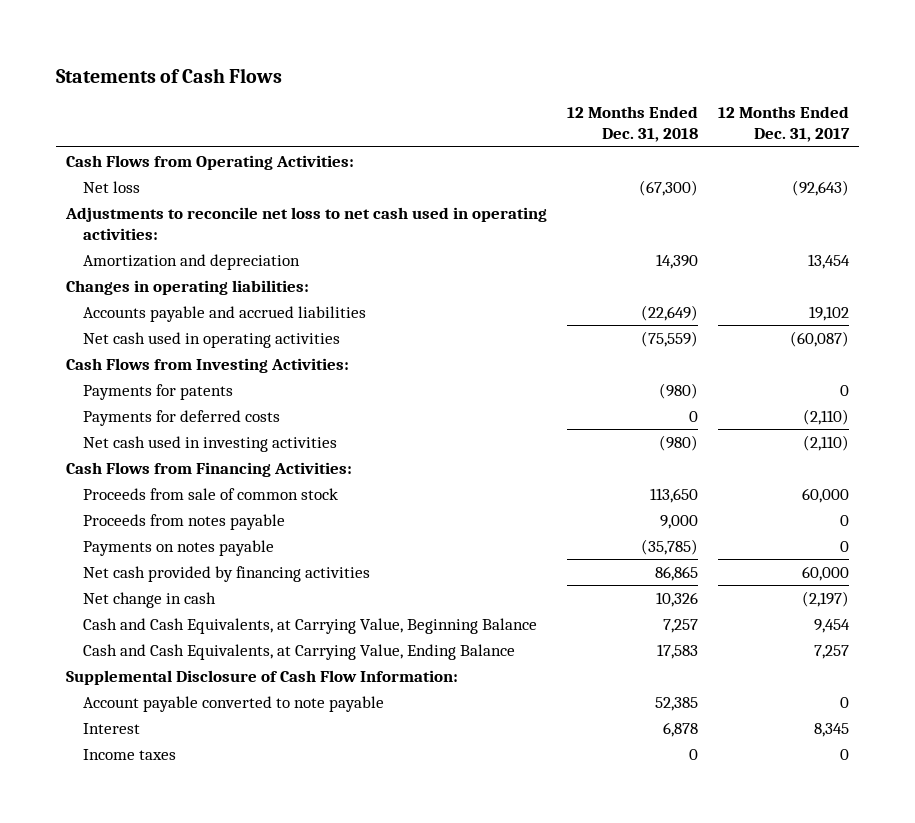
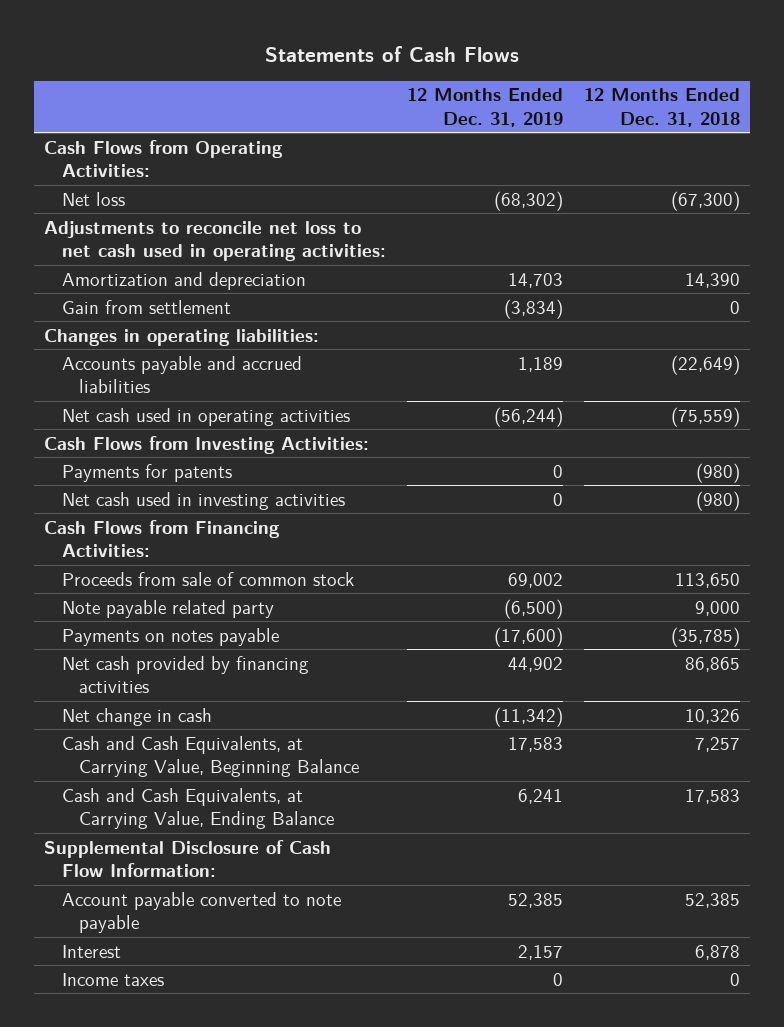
[717,106,850,143] 12 Months Ended Dec. 31, 2017 -> none
none -> [406,88,563,127] 12 Months Ended Dec. 31, 2019
none -> [61,299,231,314] Gain from settlement
[83,409,281,426] Payments for deferred costs -> none
[83,513,286,530] Proceeds from notes payable -> none
none -> [61,599,274,618] Note payable related party

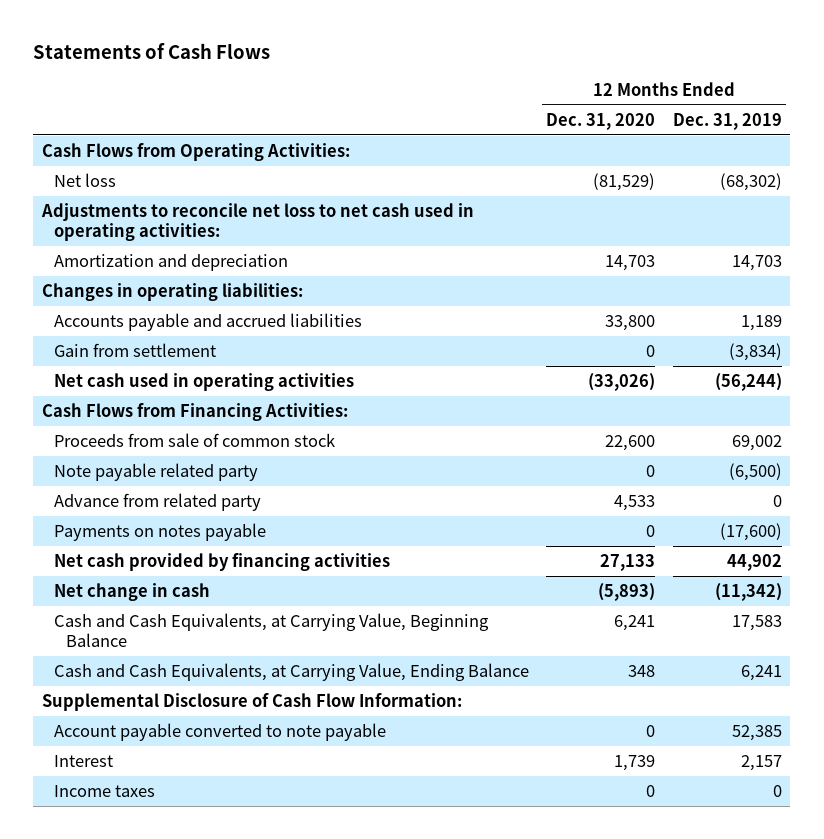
[583,88,740,127] 12 Months Ended Dec. 31, 2018 -> none
none -> [546,112,656,130] Dec. 31, 2020
[61,299,231,314] Gain from settlement -> [54,342,217,357] Gain from settlement
[44,435,370,454] Cash Flows from Investing Activities: -> none
[61,463,232,482] Payments for patents -> none
[61,491,345,510] Net cash used in investing activities -> none
none -> [54,492,262,511] Advance from related party

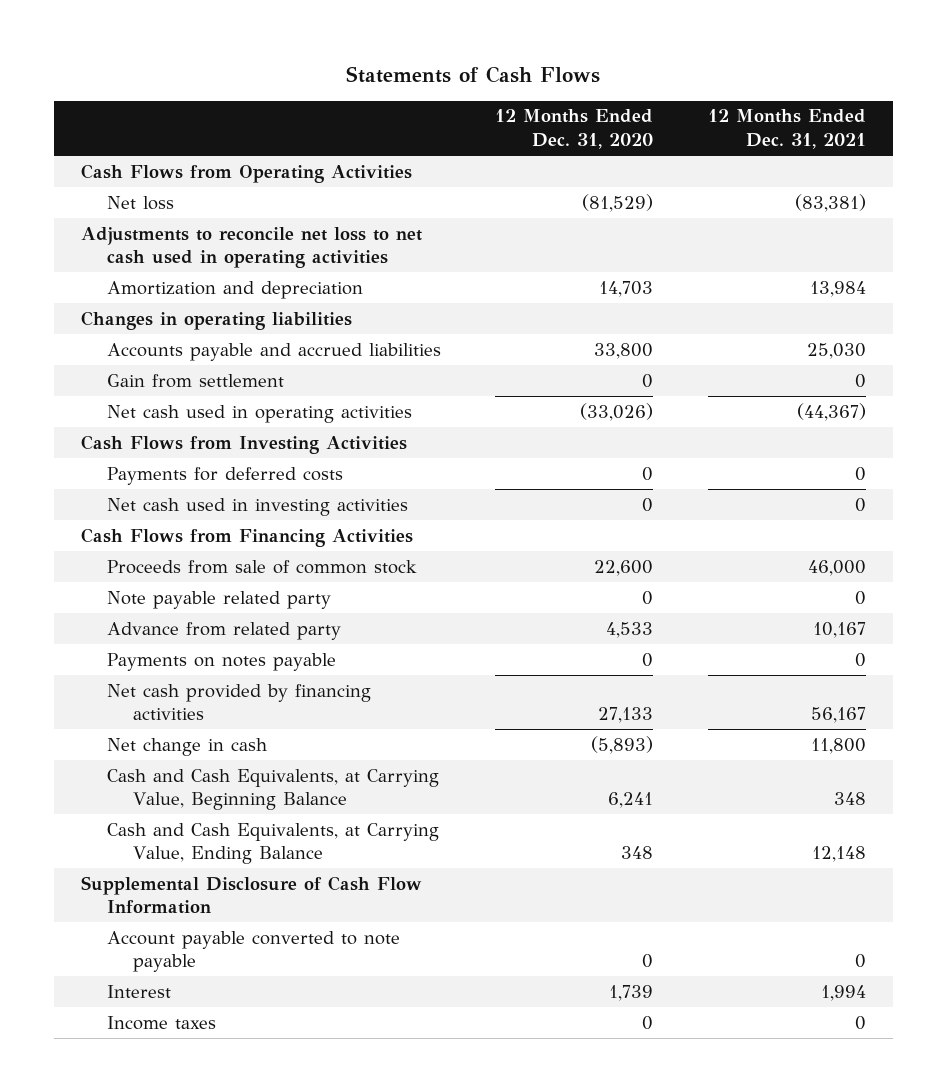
[672,112,782,130] Dec. 31, 2019 -> none
none -> [707,109,866,150] 12 Months Ended Dec. 31, 2021
[42,142,351,161] Cash Flows from Operating Activities: -> [80,163,412,183] Cash Flows from Operating Activities
[41,202,475,242] Adjustments to reconcile net loss to net cash used in operating activities: -> [80,226,422,269] Adjustments to reconcile net loss to net cash used in operating activities
[42,282,304,301] Changes in operating liabilities: -> [80,310,352,330] Changes in operating liabilities
none -> [80,434,407,454] Cash Flows from Investing Activities
none -> [107,466,344,485] Payments for deferred costs
none -> [107,497,409,516] Net cash used in investing activities
[42,402,349,421] Cash Flows from Financing Activities: -> [80,527,413,547] Cash Flows from Financing Activities
[42,692,463,711] Supplemental Disclosure of Cash Flow Information: -> [80,875,422,915] Supplemental Disclosure of Cash Flow Information

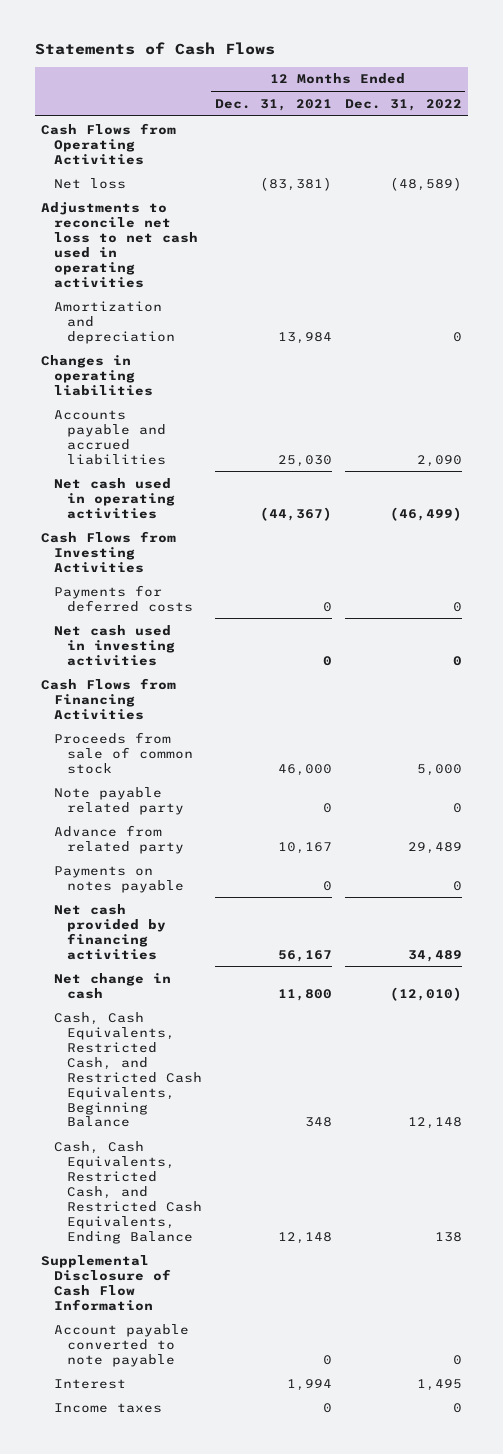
[495,109,654,150] 12 Months Ended Dec. 31, 2020 -> none
none -> [344,98,462,111] Dec. 31, 2022
[107,373,285,388] Gain from settlement -> none
[107,768,440,811] Cash and Cash Equivalents, at Carrying Value, Beginning Balance -> [53,1011,202,1128] Cash, Cash Equivalents, Restricted Cash, and Restricted Cash Equivalents, Beginning Balance
[107,822,440,865] Cash and Cash Equivalents, at Carrying Value, Ending Balance -> [53,1140,202,1244] Cash, Cash Equivalents, Restricted Cash, and Restricted Cash Equivalents, Ending Balance

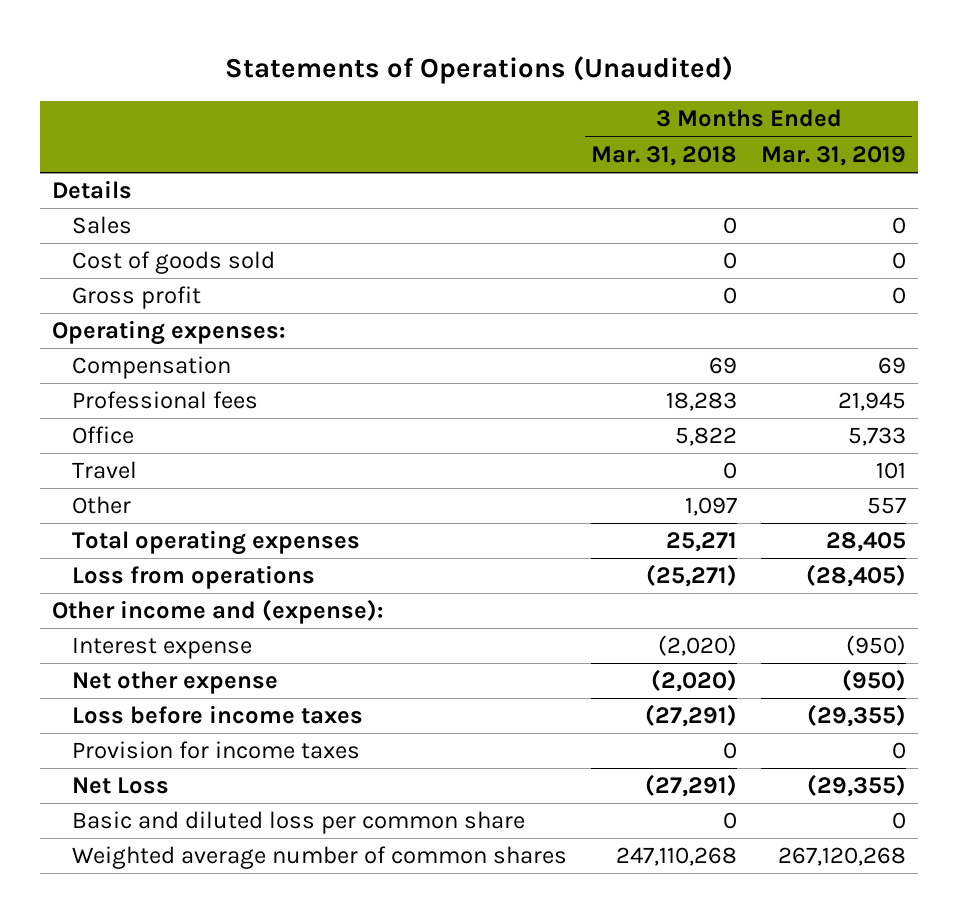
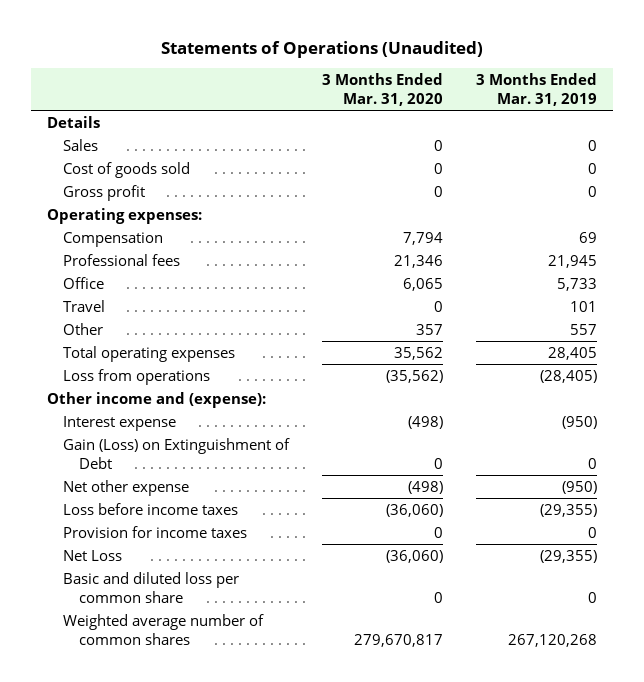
[591,145,738,166] Mar. 31, 2018 -> none
none -> [322,73,444,106] 3 Months Ended Mar. 31, 2020
none -> [63,437,291,469] Gain (Loss) on Extinguishment of Debt

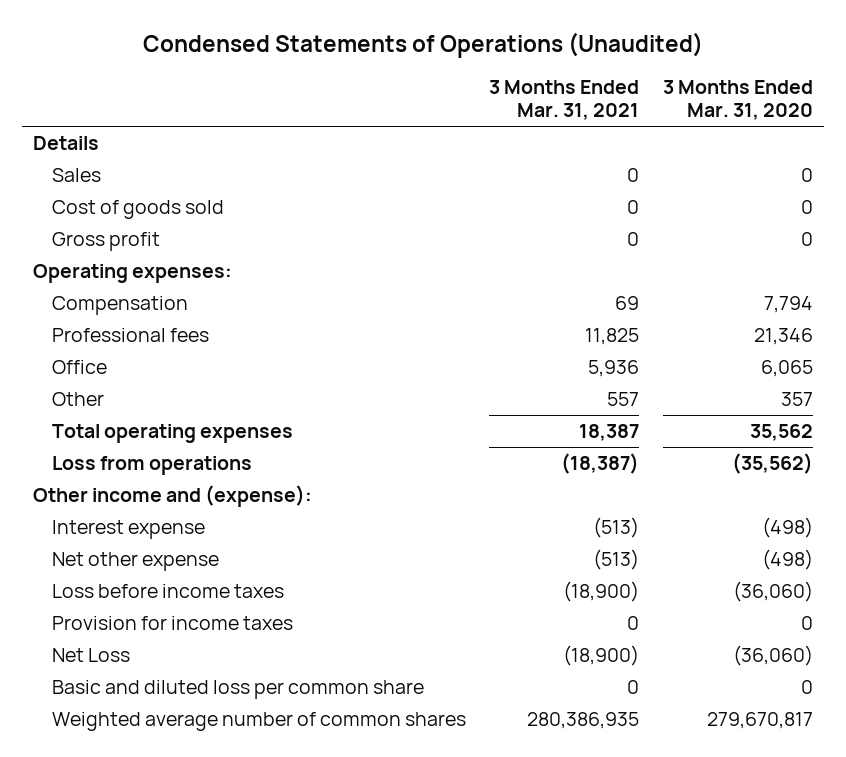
[161,40,484,58] Statements of Operations (Unaudited) -> [142,31,703,58] Condensed Statements of Operations (Unaudited)
[475,73,597,106] 3 Months Ended Mar. 31, 2019 -> none
none -> [489,80,640,121] 3 Months Ended Mar. 31, 2021
[63,299,106,312] Travel -> none
[63,437,291,469] Gain (Loss) on Extinguishment of Debt -> none

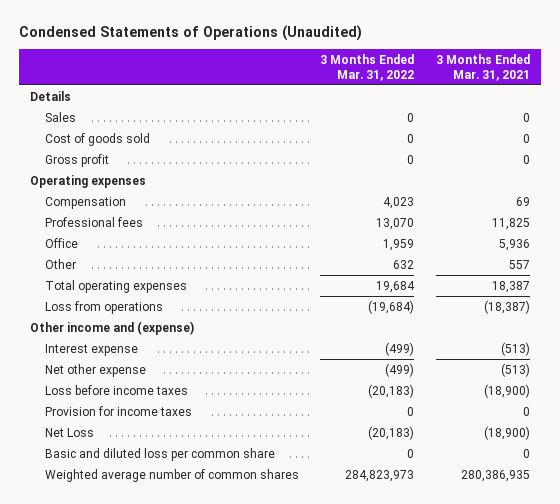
[662,80,813,121] 3 Months Ended Mar. 31, 2020 -> none
none -> [320,54,415,81] 3 Months Ended Mar. 31, 2022
[33,263,233,283] Operating expenses: -> [29,174,146,188] Operating expenses
[33,484,313,507] Other income and (expense): -> [29,320,194,335] Other income and (expense)

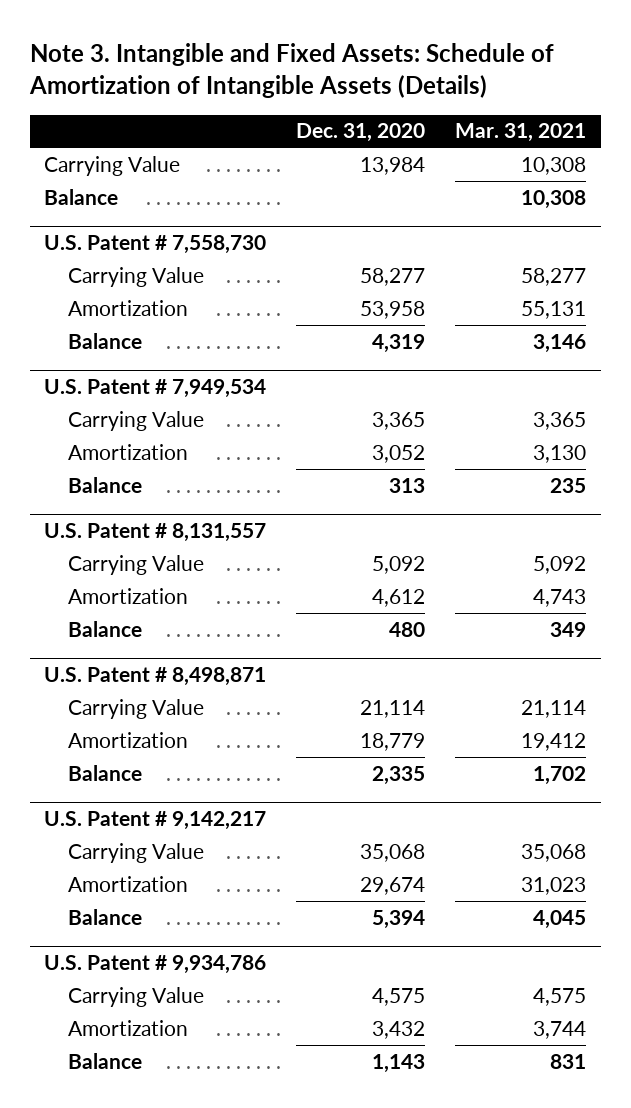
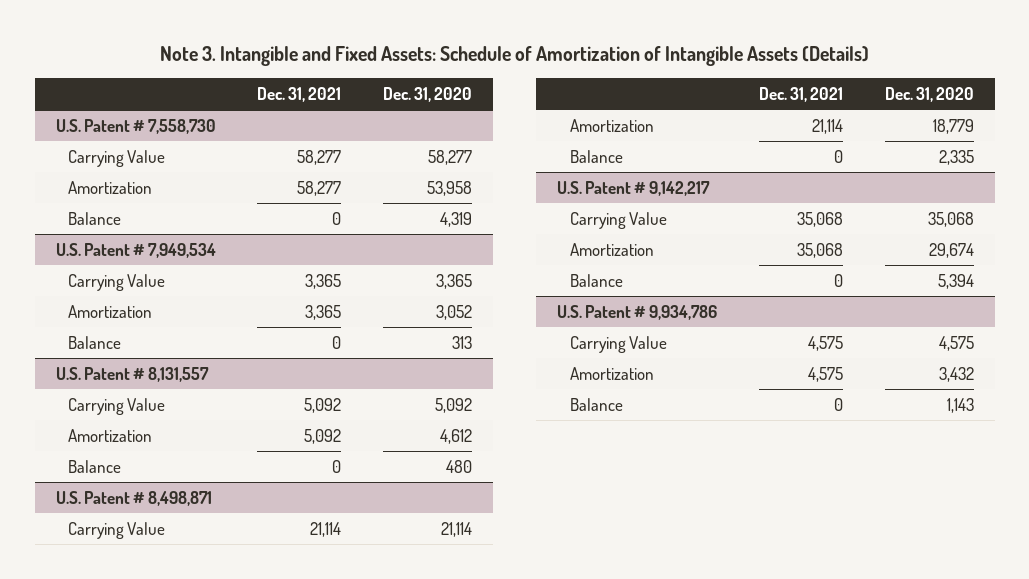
[455,123,587,143] Mar. 31, 2021 -> none
none -> [257,87,342,103] Dec. 31, 2021
[44,155,181,176] Carrying Value -> none
[44,188,119,205] Balance -> none

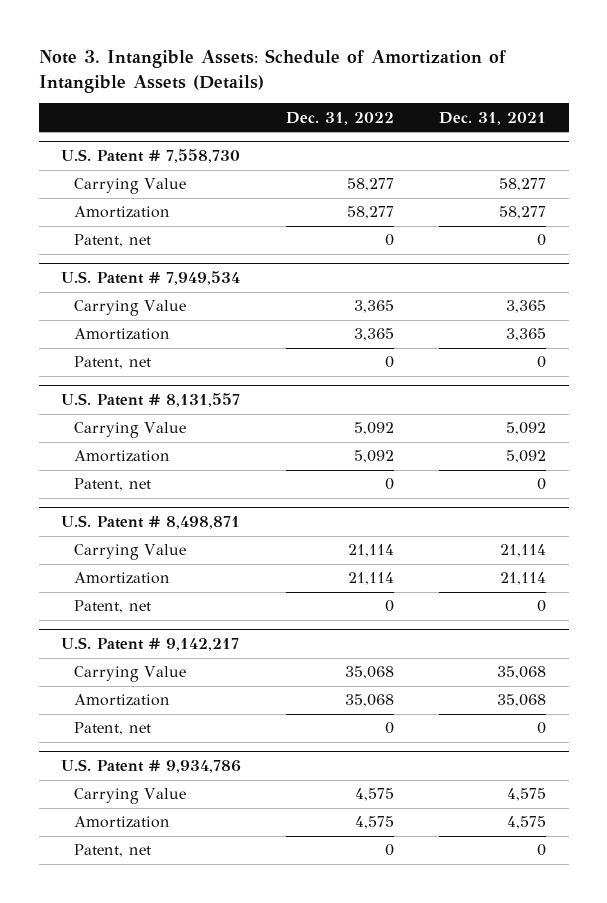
[159,46,869,67] Note 3. Intangible and Fixed Assets: Schedule of Amortization of Intangible Assets (Details) -> [38,49,507,93] Note 3. Intangible Assets: Schedule of Amortization of Intangible Assets (Details)
[383,87,473,103] Dec. 31, 2020 -> none
none -> [286,111,395,125] Dec. 31, 2022
[68,211,122,225] Balance -> [73,234,151,248] Patent, net
[68,335,122,349] Balance -> [73,356,151,370] Patent, net
[68,459,122,473] Balance -> [73,478,151,492] Patent, net
[569,149,623,163] Balance -> [73,600,151,614] Patent, net
[569,273,623,287] Balance -> [73,722,151,736] Patent, net
[569,397,623,411] Balance -> [73,844,151,858] Patent, net

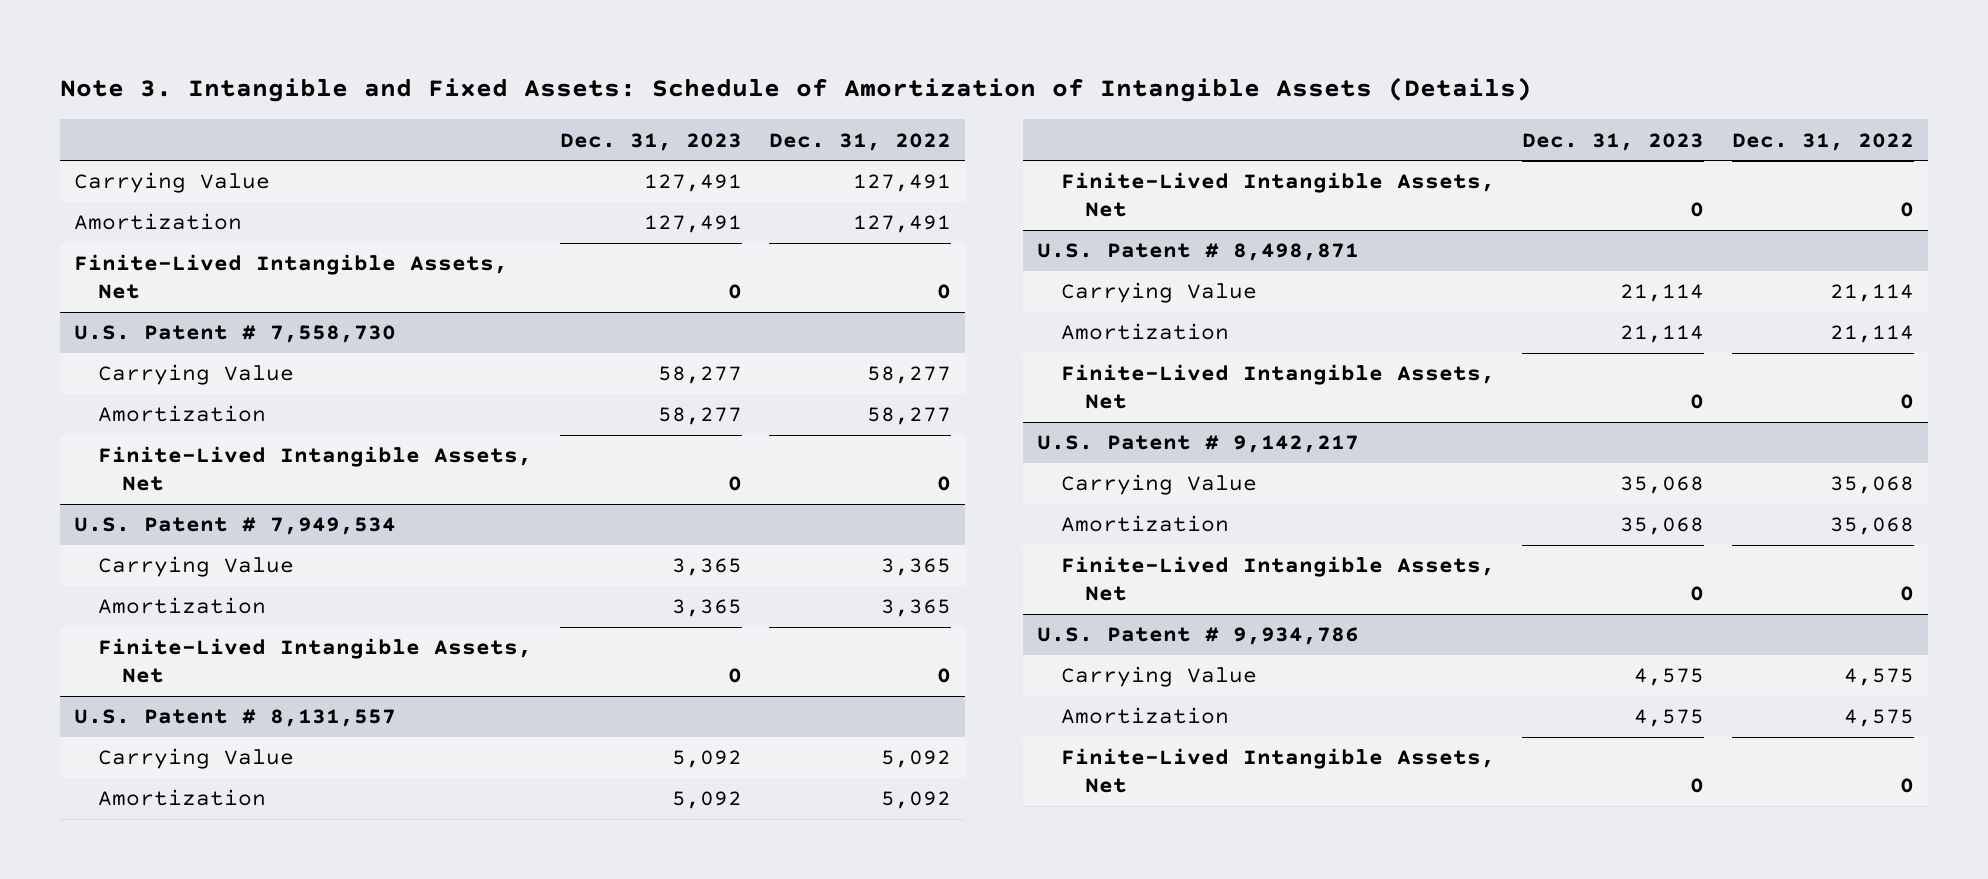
[38,49,507,93] Note 3. Intangible Assets: Schedule of Amortization of Intangible Assets (Details) -> [60,76,1533,102] Note 3. Intangible and Fixed Assets: Schedule of Amortization of Intangible Assets (Details)
[439,111,547,125] Dec. 31, 2021 -> none
none -> [559,132,742,151] Dec. 31, 2023
none -> [73,172,270,194] Carrying Value
none -> [73,213,242,231] Amortization
none -> [73,254,508,300] Finite-Lived Intangible Assets, Net
[73,234,151,248] Patent, net -> [98,446,533,492] Finite-Lived Intangible Assets, Net
[73,356,151,370] Patent, net -> [98,638,533,684] Finite-Lived Intangible Assets, Net
[73,478,151,492] Patent, net -> [1060,172,1495,218] Finite-Lived Intangible Assets, Net
[73,600,151,614] Patent, net -> [1060,364,1495,410] Finite-Lived Intangible Assets, Net
[73,722,151,736] Patent, net -> [1060,556,1495,602] Finite-Lived Intangible Assets, Net
[73,844,151,858] Patent, net -> [1060,748,1495,794] Finite-Lived Intangible Assets, Net

